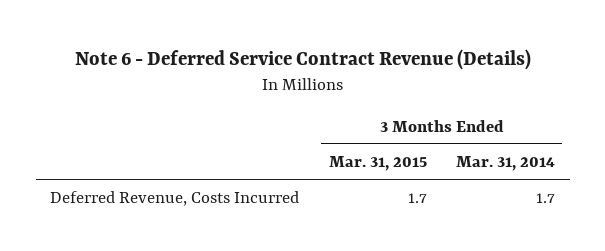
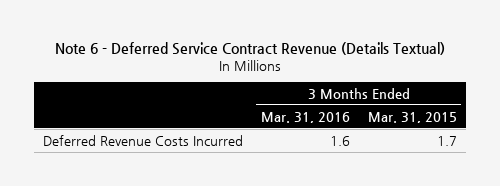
[74,48,531,70] Note 6 - Deferred Service Contract Revenue (Details) -> [54,42,445,56] Note 6 - Deferred Service Contract Revenue (Details Textual)
[455,156,555,172] Mar. 31, 2014 -> none
none -> [260,111,350,123] Mar. 31, 2016
[50,191,300,207] Deferred Revenue, Costs Incurred -> [42,134,243,146] Deferred Revenue Costs Incurred

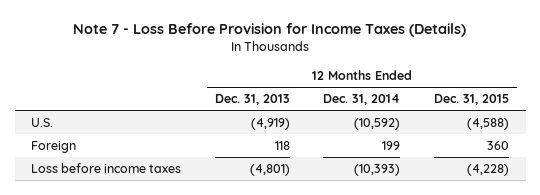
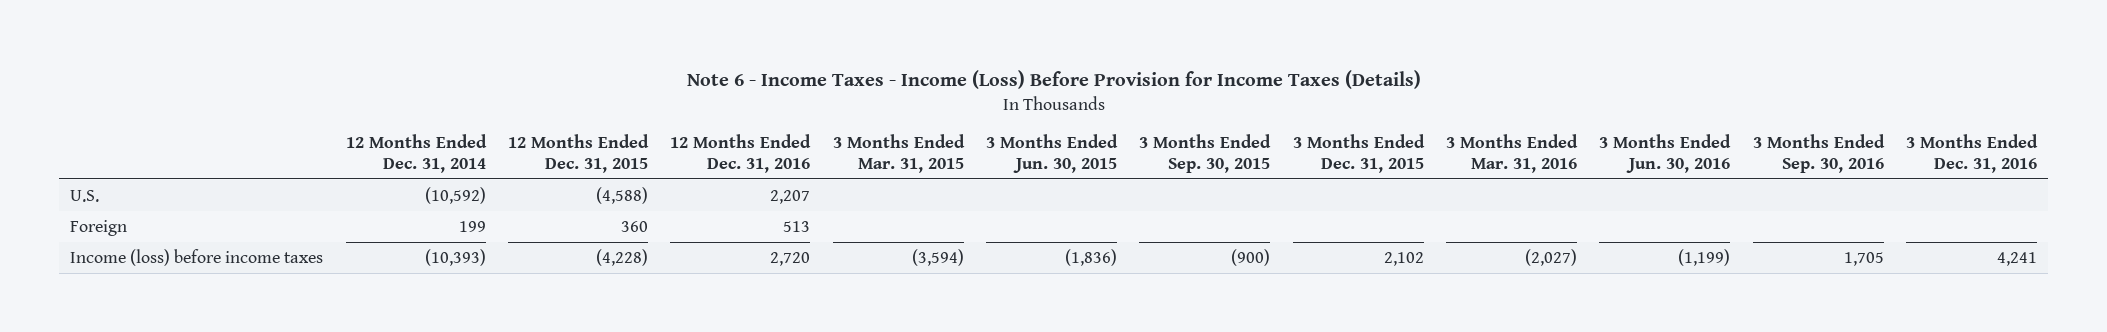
[73,23,467,38] Note 7 - Loss Before Provision for Income Taxes (Details) -> [686,70,1421,90] Note 6 - Income Taxes - Income (Loss) Before Provision for Income Taxes (Details)
[214,94,290,106] Dec. 31, 2013 -> none
none -> [670,133,812,173] 12 Months Ended Dec. 31, 2016
none -> [832,133,965,173] 3 Months Ended Mar. 31, 2015
none -> [985,133,1118,173] 3 Months Ended Jun. 30, 2015
none -> [1139,133,1272,173] 3 Months Ended Sep. 30, 2015
none -> [1292,133,1425,173] 3 Months Ended Dec. 31, 2015
none -> [1445,133,1578,173] 3 Months Ended Mar. 31, 2016
none -> [1599,133,1732,173] 3 Months Ended Jun. 30, 2016
none -> [1752,133,1885,173] 3 Months Ended Sep. 30, 2016
none -> [1905,133,2038,173] 3 Months Ended Dec. 31, 2016
[31,162,182,173] Loss before income taxes -> [70,248,324,266] Income (loss) before income taxes

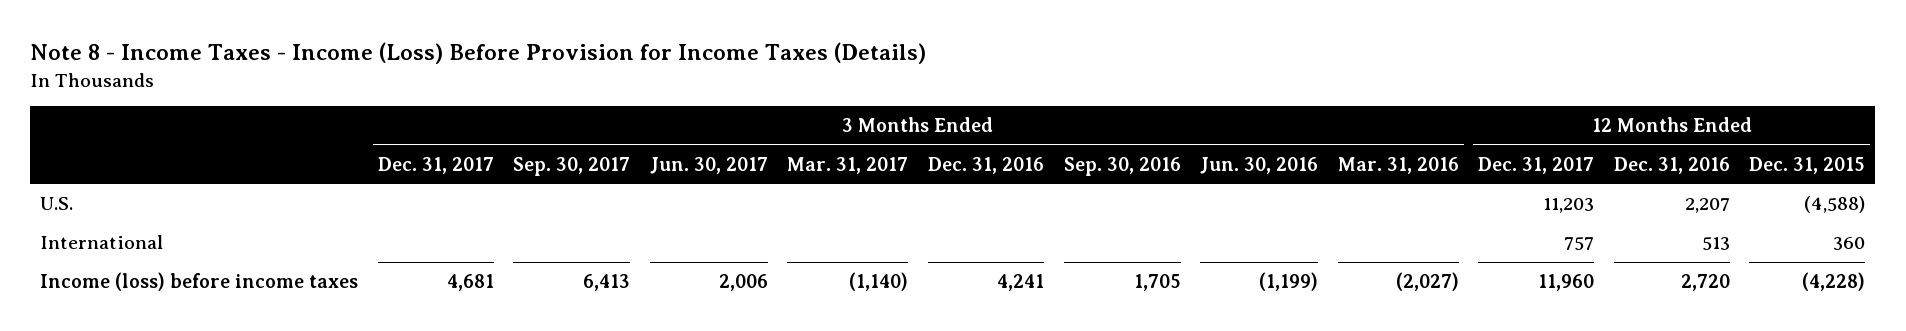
[686,70,1421,90] Note 6 - Income Taxes - Income (Loss) Before Provision for Income Taxes (Details) -> [30,42,927,65] Note 8 - Income Taxes - Income (Loss) Before Provision for Income Taxes (Details)
[345,133,487,173] 12 Months Ended Dec. 31, 2014 -> none
[832,133,965,173] 3 Months Ended Mar. 31, 2015 -> none
[985,133,1118,173] 3 Months Ended Jun. 30, 2015 -> none
[1139,133,1272,173] 3 Months Ended Sep. 30, 2015 -> none
[1292,133,1425,173] 3 Months Ended Dec. 31, 2015 -> none
none -> [377,156,494,174] Dec. 31, 2017
none -> [513,156,631,176] Sep. 30, 2017
none -> [649,156,768,174] Jun. 30, 2017
none -> [787,156,909,174] Mar. 31, 2017
none -> [1478,156,1595,174] Dec. 31, 2017
[70,219,128,236] Foreign -> [40,234,164,249] International

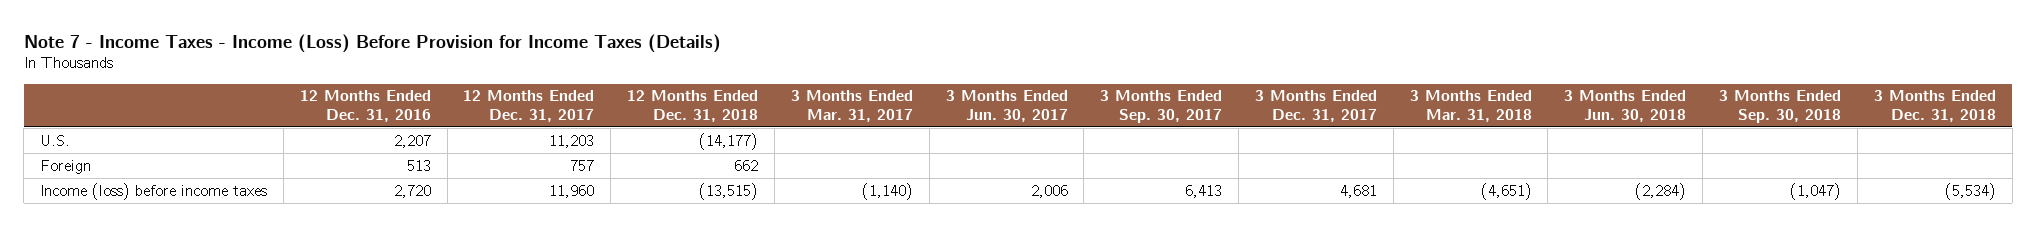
[30,42,927,65] Note 8 - Income Taxes - Income (Loss) Before Provision for Income Taxes (Details) -> [23,33,721,53] Note 7 - Income Taxes - Income (Loss) Before Provision for Income Taxes (Details)
[927,156,1044,174] Dec. 31, 2016 -> none
[1063,156,1181,176] Sep. 30, 2016 -> none
[1200,156,1319,174] Jun. 30, 2016 -> none
[1337,156,1459,174] Mar. 31, 2016 -> none
[1749,156,1866,174] Dec. 31, 2015 -> none
none -> [627,90,759,122] 12 Months Ended Dec. 31, 2018
none -> [1409,90,1532,122] 3 Months Ended Mar. 31, 2018
none -> [1564,90,1687,122] 3 Months Ended Jun. 30, 2018
none -> [1718,90,1841,123] 3 Months Ended Sep. 30, 2018
none -> [1873,90,1996,122] 3 Months Ended Dec. 31, 2018
[40,234,164,249] International -> [40,159,92,174] Foreign

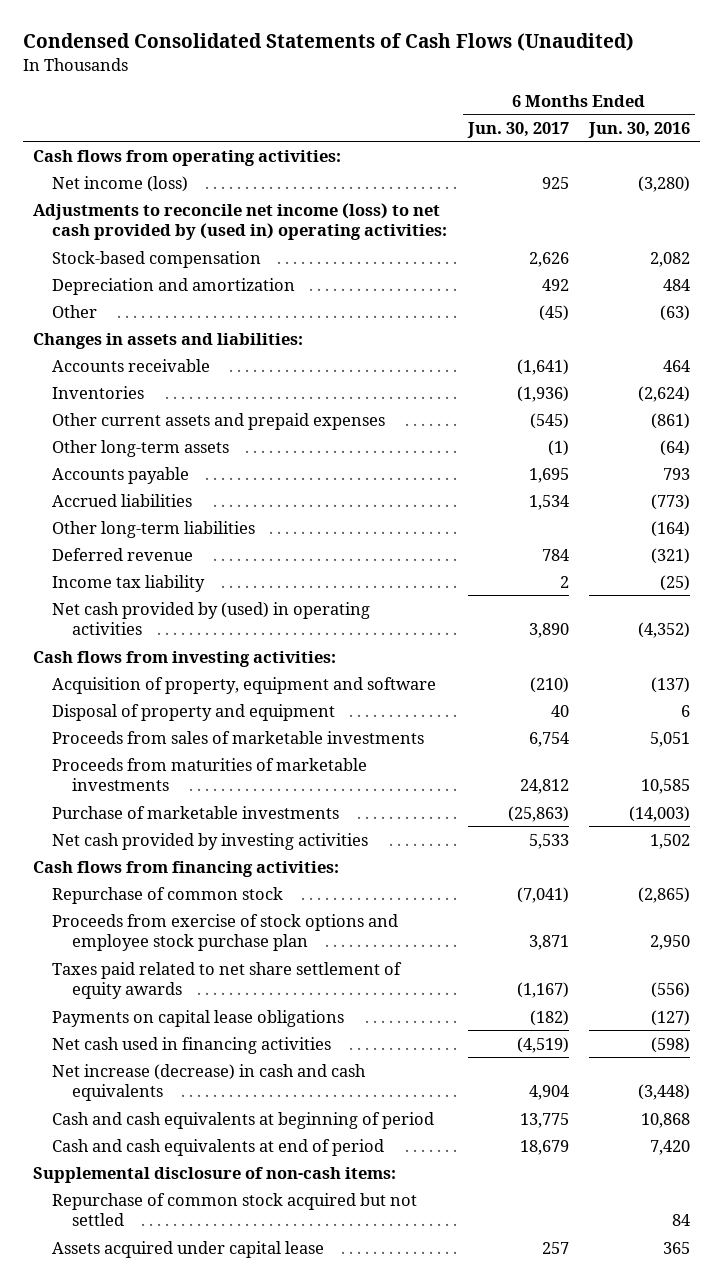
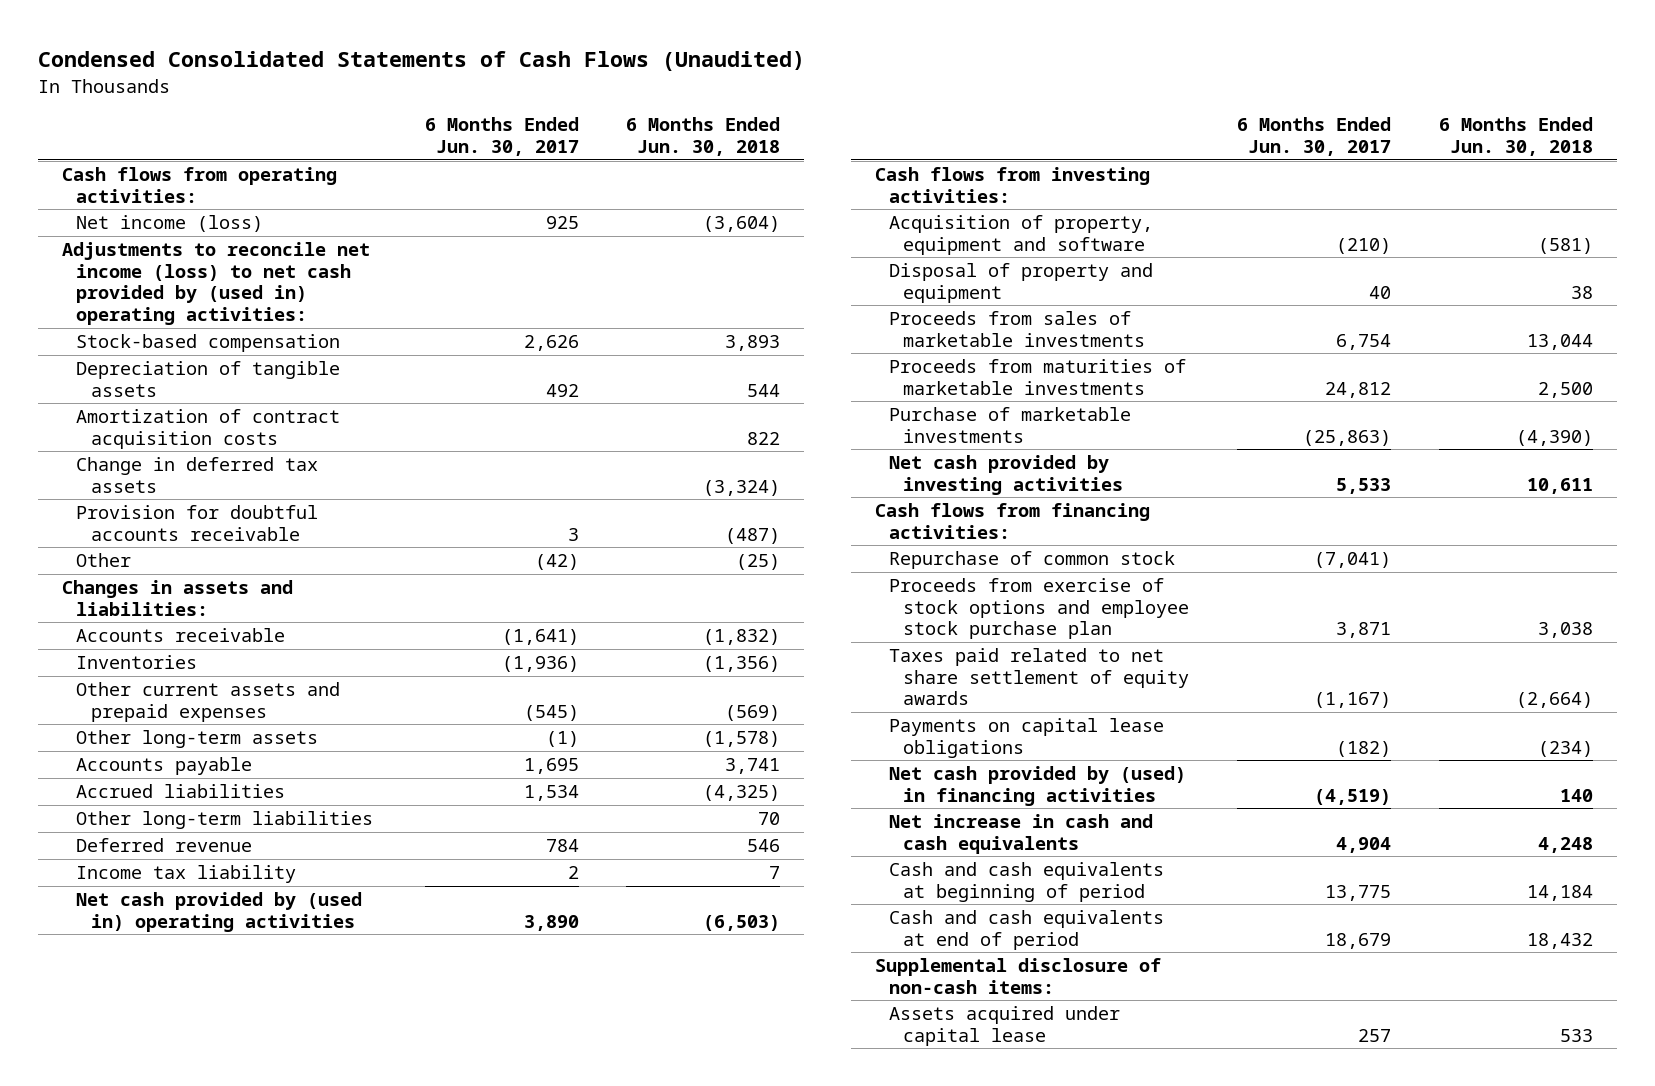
[588,121,691,138] Jun. 30, 2016 -> none
none -> [626,117,781,157] 6 Months Ended Jun. 30, 2018
[52,277,296,295] Depreciation and amortization -> [76,361,341,397] Depreciation of tangible assets
none -> [76,409,341,449] Amortization of contract acquisition costs
none -> [76,457,319,493] Change in deferred tax assets
none -> [76,505,319,541] Provision for doubtful accounts receivable
[538,304,569,321] (45) -> [534,554,579,571] (42)
[52,601,371,636] Net cash provided by (used) in operating activities -> [76,892,363,932] Net cash provided by (used in) operating activities
[52,1036,332,1054] Net cash used in financing activities -> [889,766,1187,806] Net cash provided by (used) in financing activities
[52,1063,367,1102] Net increase (decrease) in cash and cash equivalents -> [889,814,1154,854] Net increase in cash and cash equivalents
[52,1192,418,1227] Repurchase of common stock acquired but not settled -> none

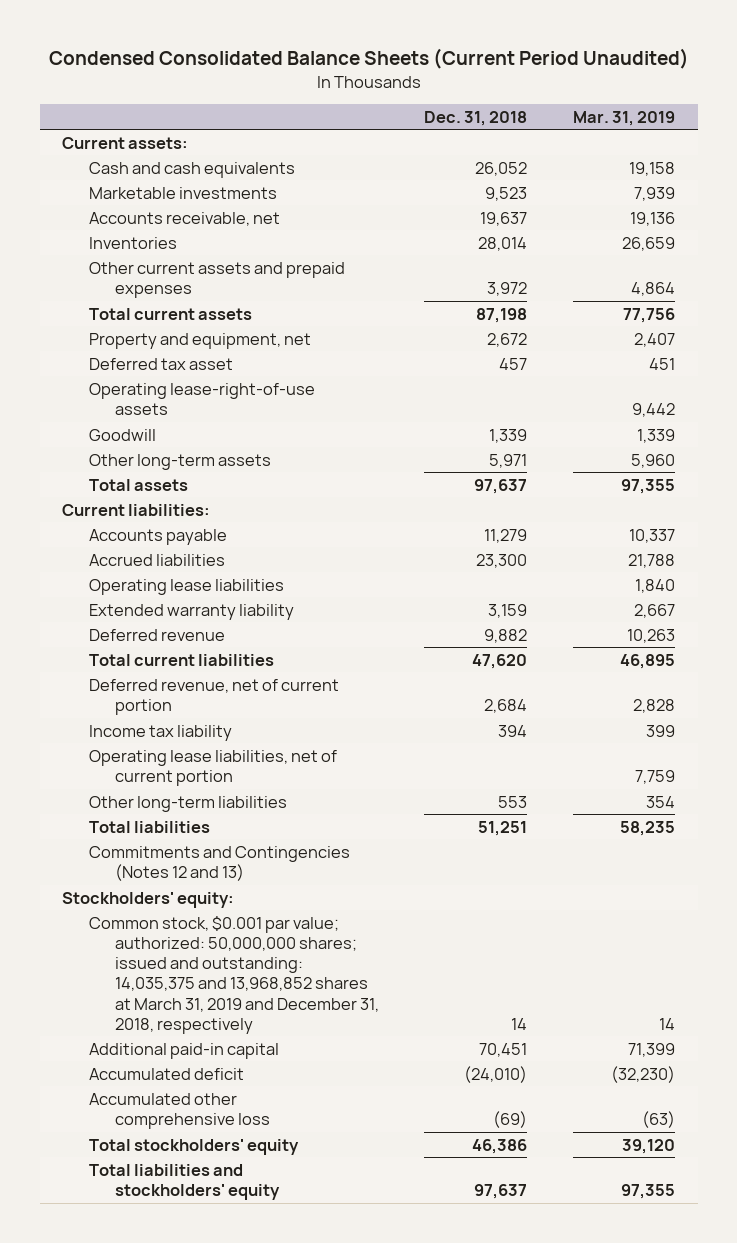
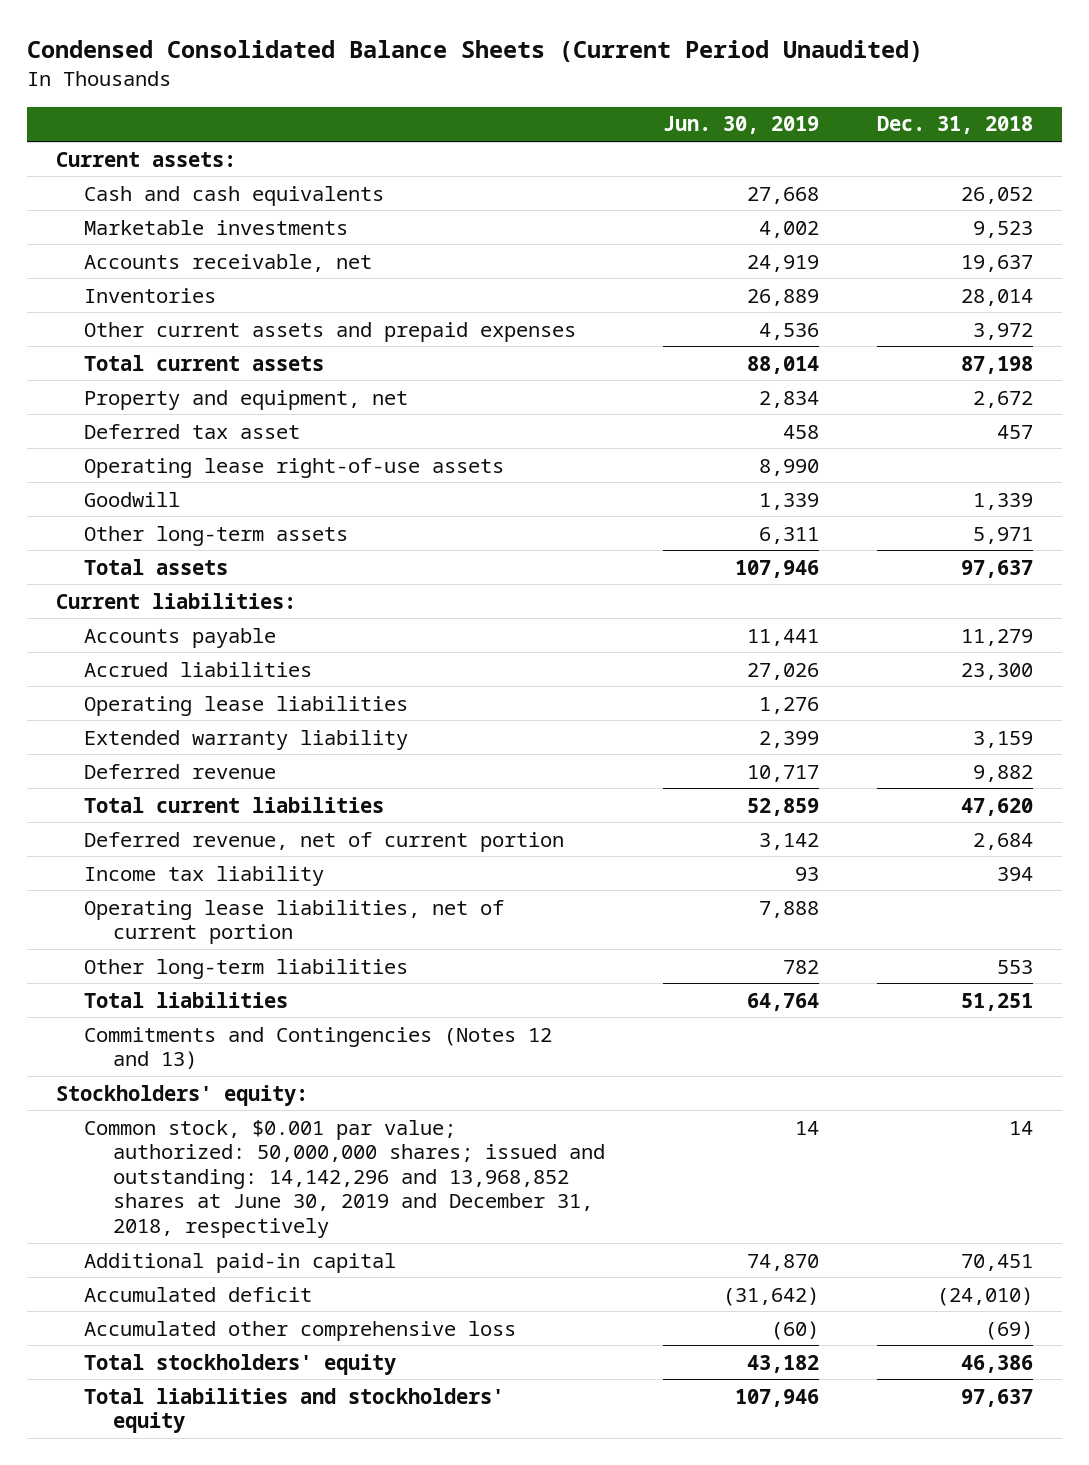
[572,110,675,126] Mar. 31, 2019 -> none
none -> [662,116,819,135] Jun. 30, 2019
[88,382,315,415] Operating lease-right-of-use assets -> [84,457,505,478] Operating lease right-of-use assets
[88,915,379,1034] Common stock, $0.001 par value; authorized: 50,000,000 shares; issued and outstanding: 14,035,375 and 13,968,852 shares at March 31, 2019 and December 31, 2018, respectively -> [84,1119,605,1238] Common stock, $0.001 par value; authorized: 50,000,000 shares; issued and outstanding: 14,142,296 and 13,968,852 shares at June 30, 2019 and December 31, 2018, respectively

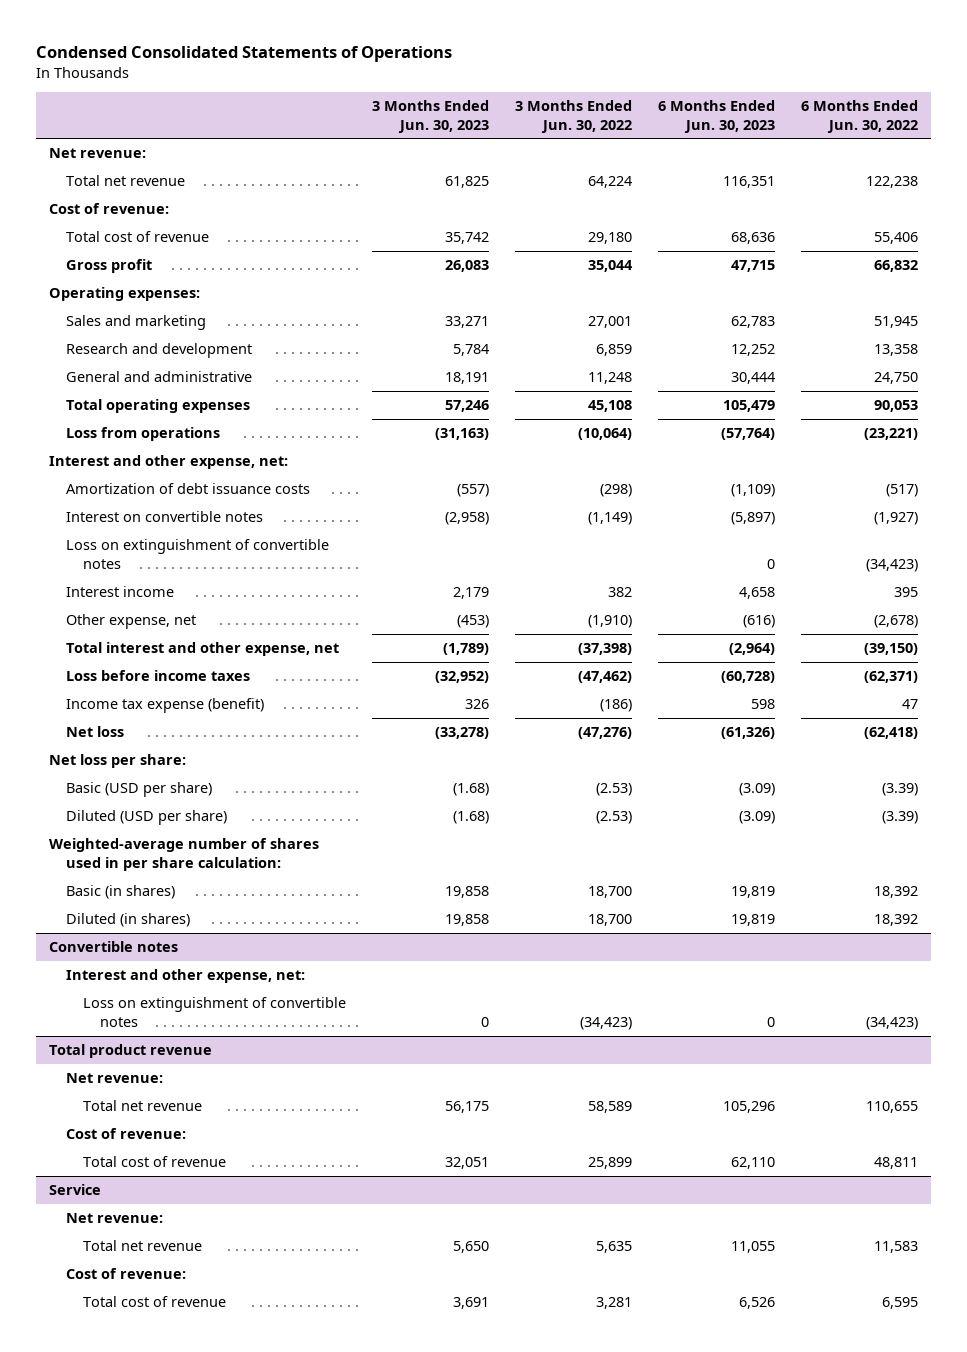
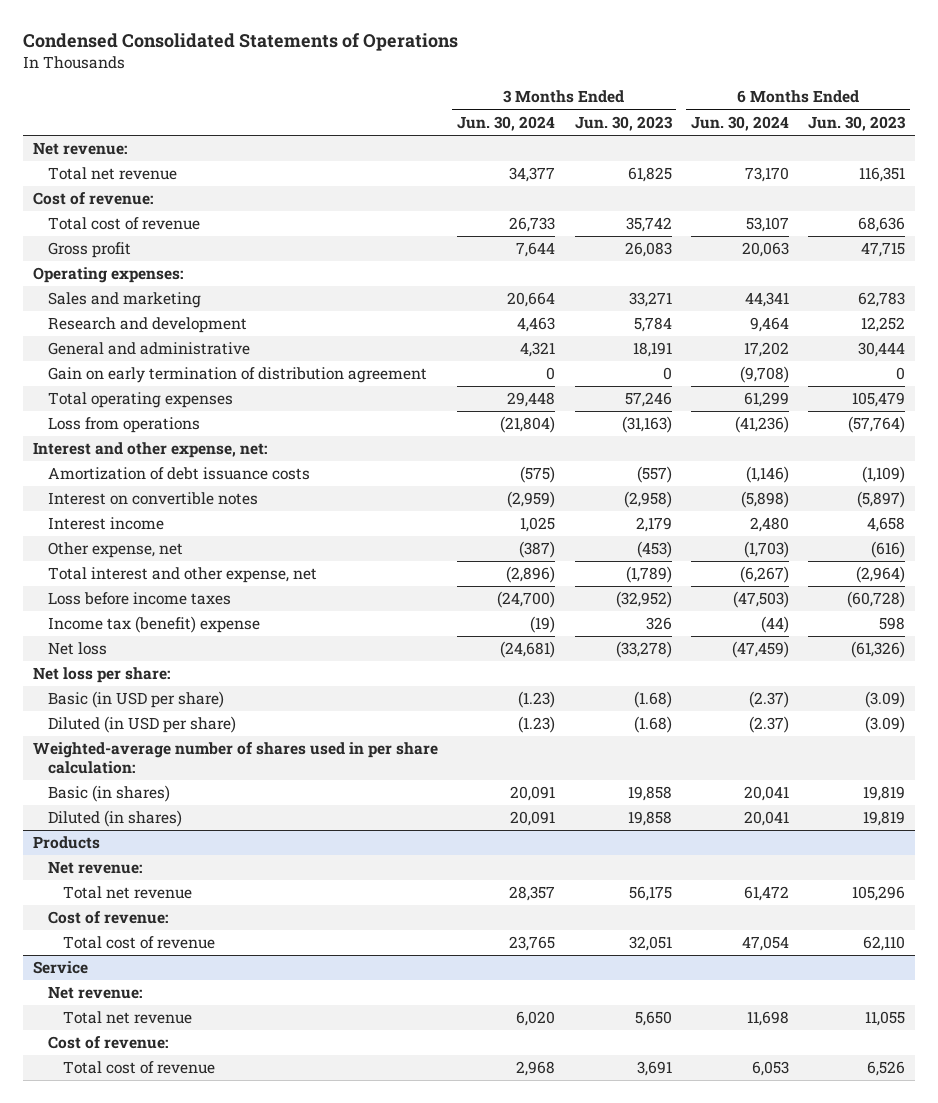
[514,100,632,133] 3 Months Ended Jun. 30, 2022 -> none
[800,100,918,133] 6 Months Ended Jun. 30, 2022 -> none
none -> [457,115,556,131] Jun. 30, 2024
none -> [690,115,789,131] Jun. 30, 2024
none -> [47,367,427,384] Gain on early termination of distribution agreement
[65,539,329,569] Loss on extinguishment of convertible notes -> none
[65,698,264,714] Income tax expense (benefit) -> [47,616,260,634] Income tax (benefit) expense
[65,782,212,798] Basic (USD per share) -> [47,691,224,709] Basic (in USD per share)
[65,810,227,826] Diluted (USD per share) -> [47,716,236,734] Diluted (in USD per share)
[48,941,178,953] Convertible notes -> none
[65,969,305,984] Interest and other expense, net: -> none
[82,997,346,1027] Loss on extinguishment of convertible notes -> none
[48,1044,212,1059] Total product revenue -> [32,836,100,850] Products

